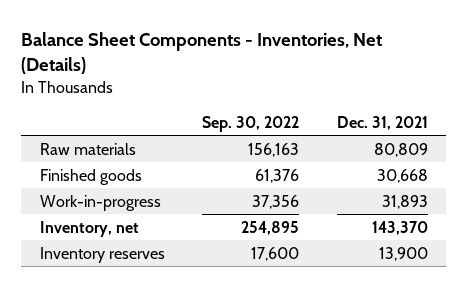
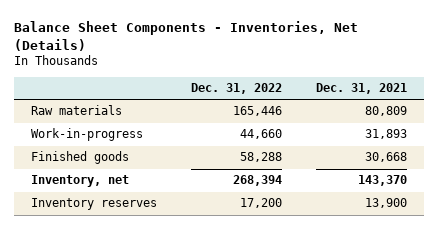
[202,115,300,132] Sep. 30, 2022 -> none
none -> [190,83,282,95] Dec. 31, 2022
[39,168,142,185] Finished goods -> [31,151,130,165] Finished goods

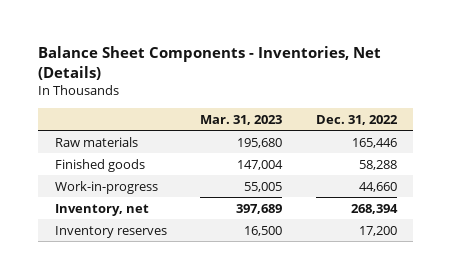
[315,83,407,95] Dec. 31, 2021 -> none
none -> [200,114,283,125] Mar. 31, 2023
[31,128,144,142] Work-in-progress -> [55,180,159,194] Work-in-progress

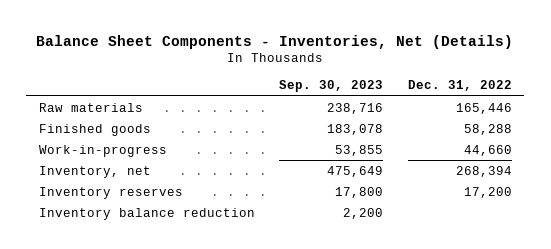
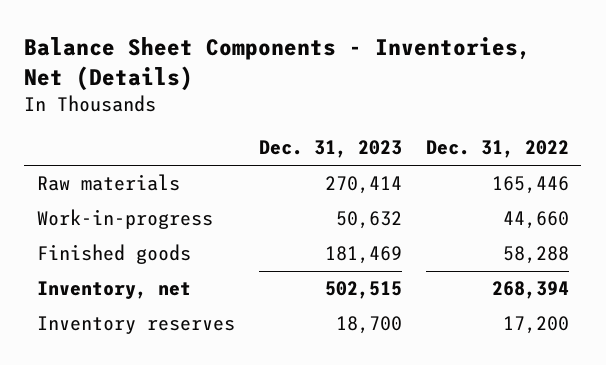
[279,80,384,93] Sep. 30, 2023 -> none
none -> [258,140,402,159] Dec. 31, 2023
[38,123,151,136] Finished goods -> [36,244,191,265] Finished goods
[38,207,255,220] Inventory balance reduction -> none

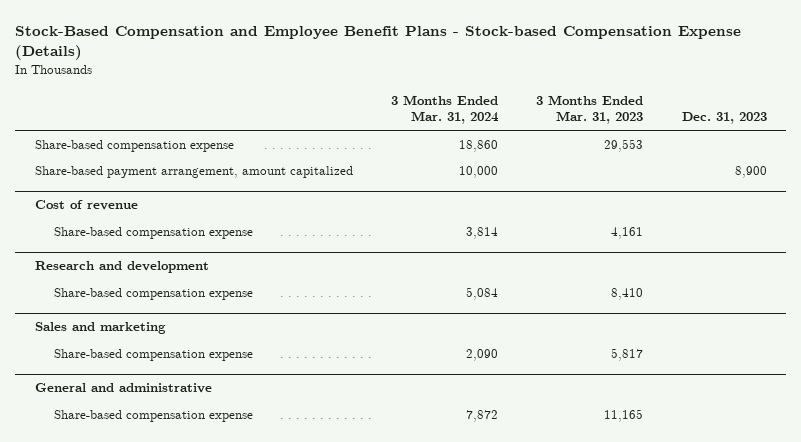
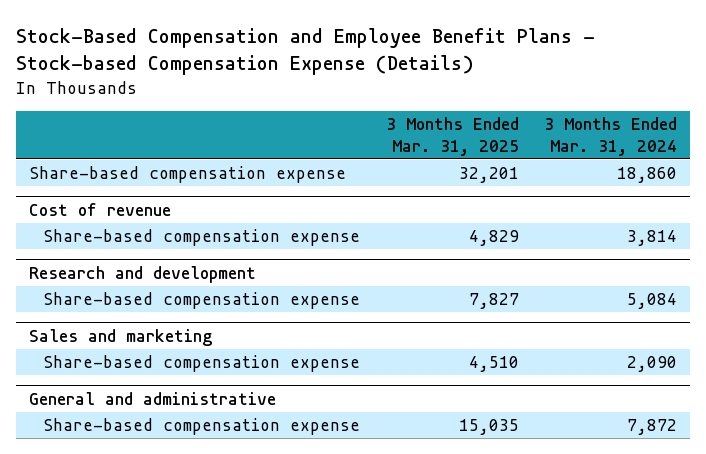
[536,95,644,125] 3 Months Ended Mar. 31, 2023 -> none
[681,112,767,125] Dec. 31, 2023 -> none
none -> [385,117,519,156] 3 Months Ended Mar. 31, 2025
[34,165,353,178] Share-based payment arrangement, amount capitalized -> none

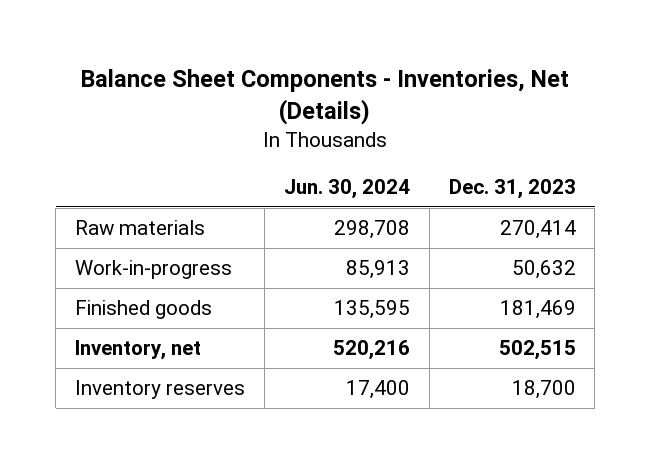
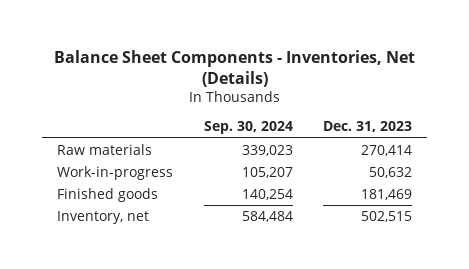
[283,179,410,200] Jun. 30, 2024 -> none
none -> [203,121,293,135] Sep. 30, 2024
[75,380,246,400] Inventory reserves -> none

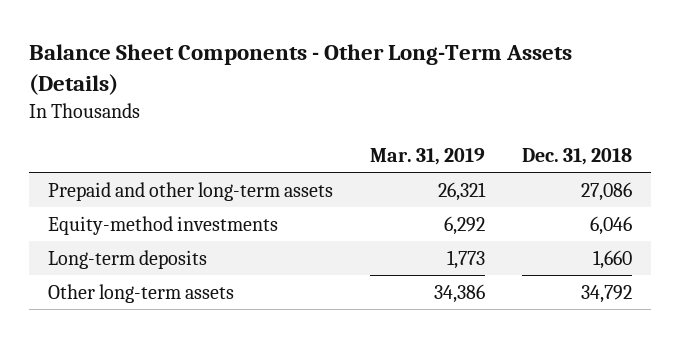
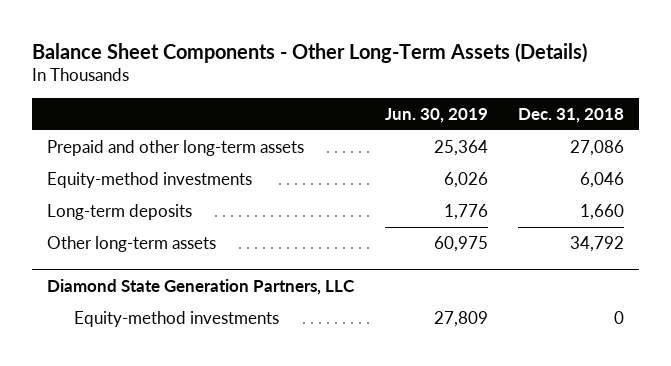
[370,147,486,165] Mar. 31, 2019 -> none
none -> [384,108,488,124] Jun. 30, 2019
none -> [47,278,356,295] Diamond State Generation Partners, LLC
none -> [74,310,280,327] Equity-method investments

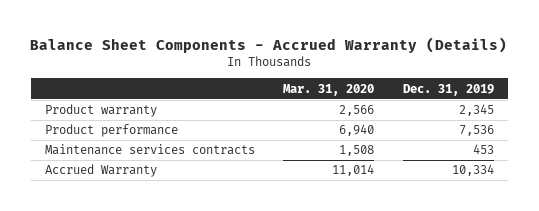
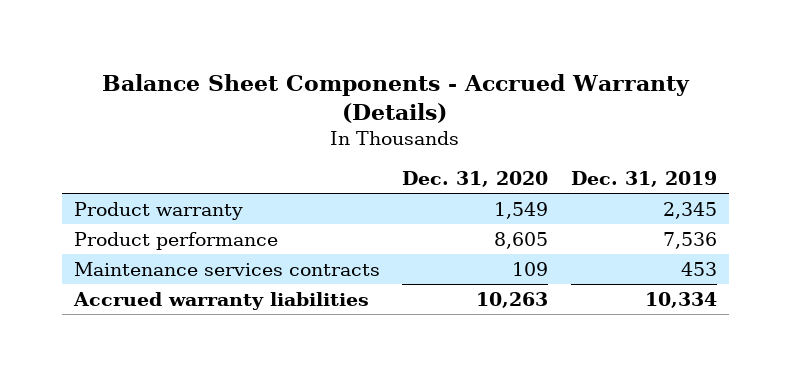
[283,83,375,96] Mar. 31, 2020 -> none
none -> [402,171,549,188] Dec. 31, 2020
[44,164,157,178] Accrued Warranty -> [72,291,369,310] Accrued warranty liabilities

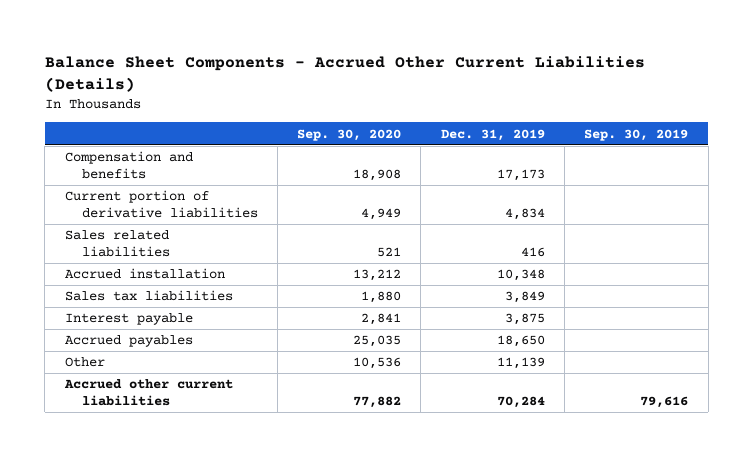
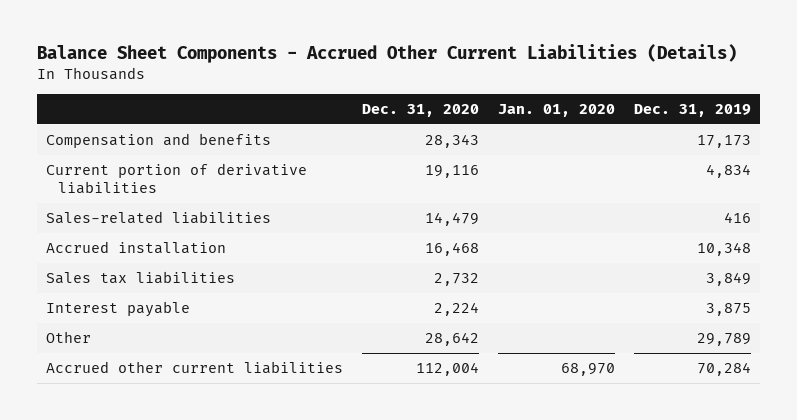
[297,128,402,141] Sep. 30, 2020 -> none
[584,128,689,141] Sep. 30, 2019 -> none
none -> [361,103,479,117] Dec. 31, 2020
none -> [497,103,615,117] Jan. 01, 2020
[64,230,170,257] Sales related liabilities -> [45,210,271,224] Sales-related liabilities
[64,335,193,348] Accrued payables -> none
[496,357,545,370] 11,139 -> [696,332,751,346] 29,789

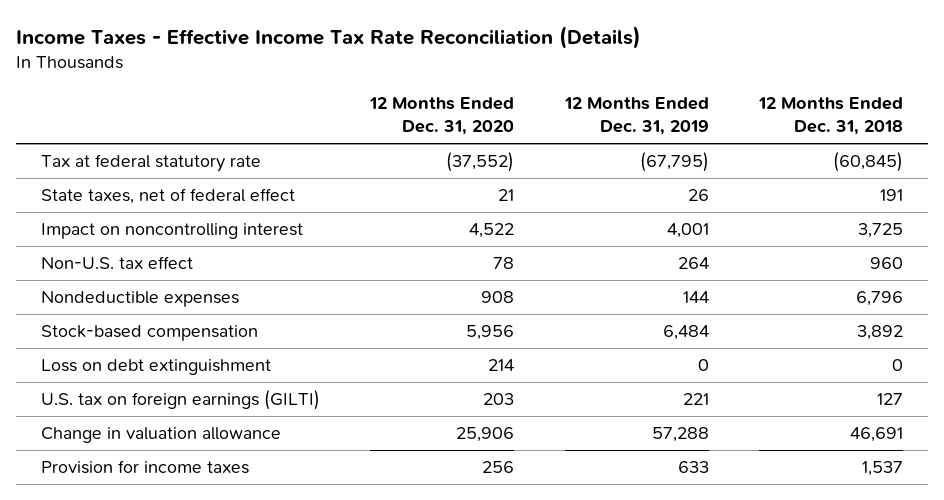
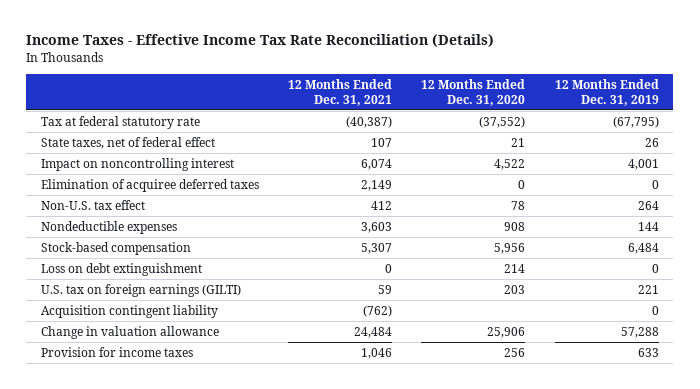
[758,97,904,136] 12 Months Ended Dec. 31, 2018 -> none
none -> [288,78,393,106] 12 Months Ended Dec. 31, 2021
none -> [40,178,259,192] Elimination of acquiree deferred taxes
none -> [40,304,218,318] Acquisition contingent liability

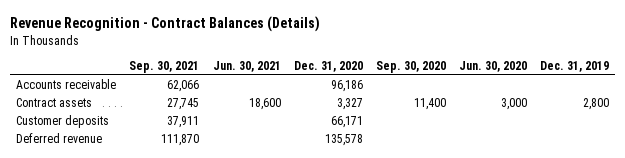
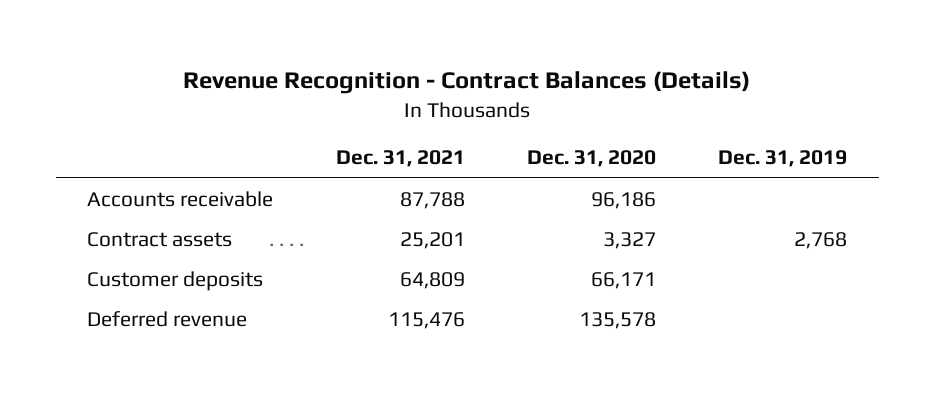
[129,61,200,74] Sep. 30, 2021 -> none
[212,61,281,73] Jun. 30, 2021 -> none
[375,61,446,74] Sep. 30, 2020 -> none
[458,61,527,73] Jun. 30, 2020 -> none
none -> [335,150,465,168] Dec. 31, 2021
[582,98,609,111] 2,800 -> [794,231,848,249] 2,768

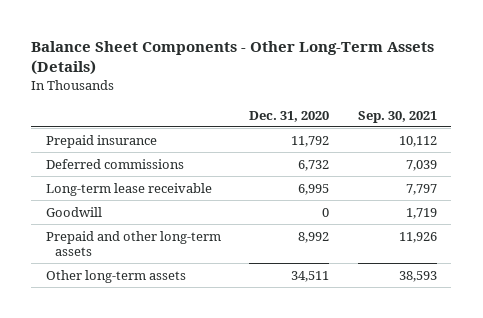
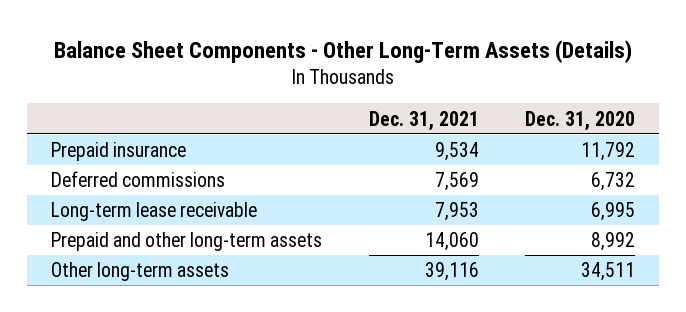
[357,110,437,123] Sep. 30, 2021 -> none
none -> [368,110,479,131] Dec. 31, 2021
[45,206,102,217] Goodwill -> none

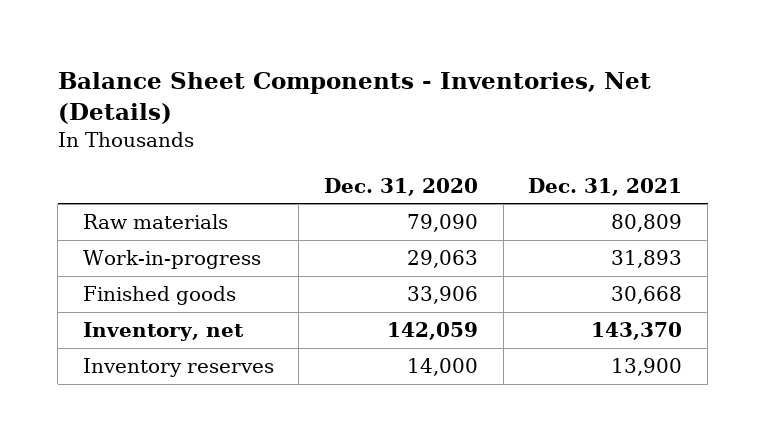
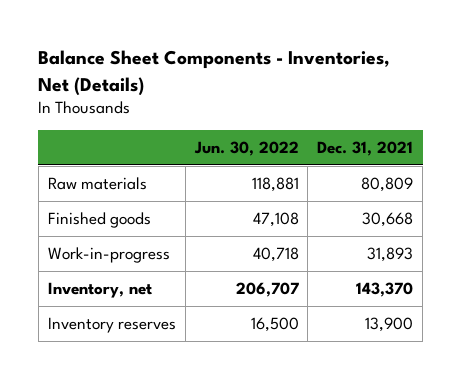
[324,177,479,196] Dec. 31, 2020 -> none
none -> [193,140,299,156] Jun. 30, 2022
[82,250,261,270] Work-in-progress -> [47,246,170,263] Work-in-progress

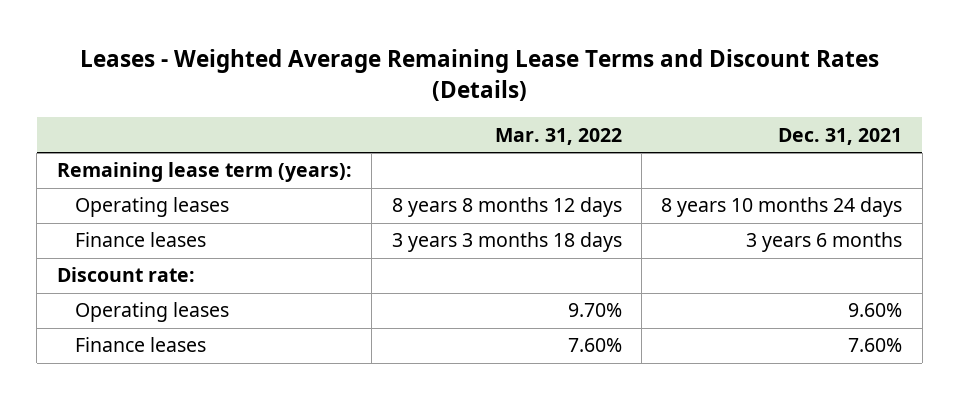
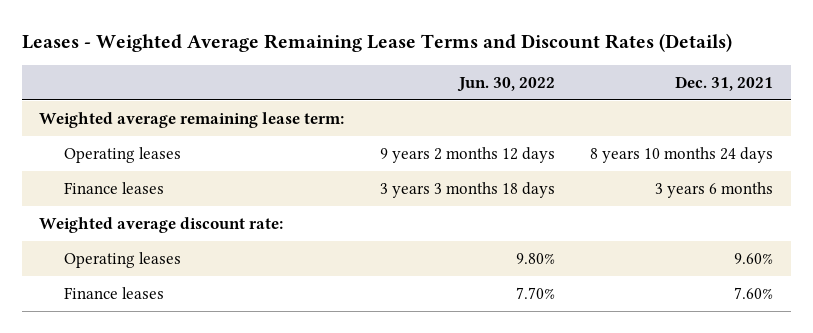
[494,127,622,145] Mar. 31, 2022 -> none
none -> [456,76,555,92] Jun. 30, 2022
[56,162,352,183] Remaining lease term (years): -> [39,111,345,128] Weighted average remaining lease term:
[56,267,195,283] Discount rate: -> [39,216,284,233] Weighted average discount rate:

